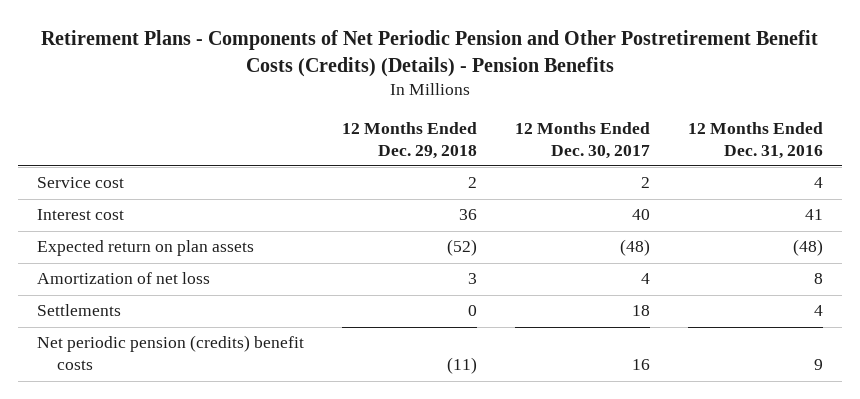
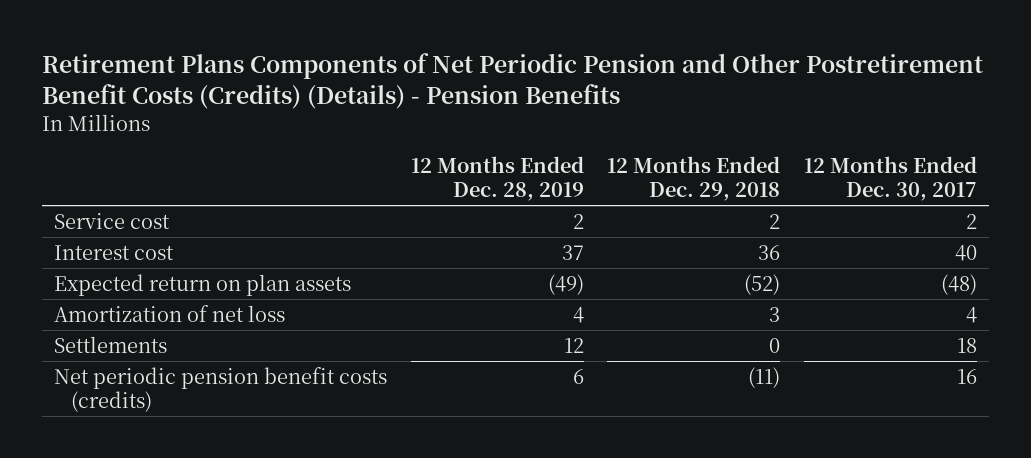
[40,29,818,77] Retirement Plans - Components of Net Periodic Pension and Other Postretirement Benefit Costs (Credits) (Details) - Pension Benefits -> [42,52,984,109] Retirement Plans Components of Net Periodic Pension and Other Postretirement Benefit Costs (Credits) (Details) - Pension Benefits
[688,121,824,159] 12 Months Ended Dec. 31, 2016 -> none
none -> [410,156,584,202] 12 Months Ended Dec. 28, 2019
[36,335,304,371] Net periodic pension (credits) benefit costs -> [53,366,387,412] Net periodic pension benefit costs (credits)

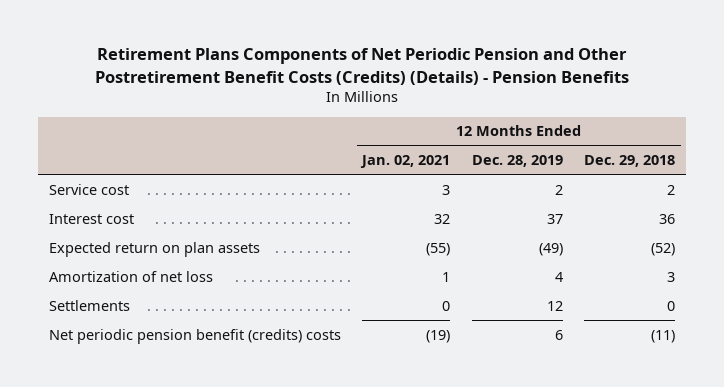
[803,156,977,202] 12 Months Ended Dec. 30, 2017 -> none
none -> [360,155,451,169] Jan. 02, 2021
[53,366,387,412] Net periodic pension benefit costs (credits) -> [48,328,341,344] Net periodic pension benefit (credits) costs

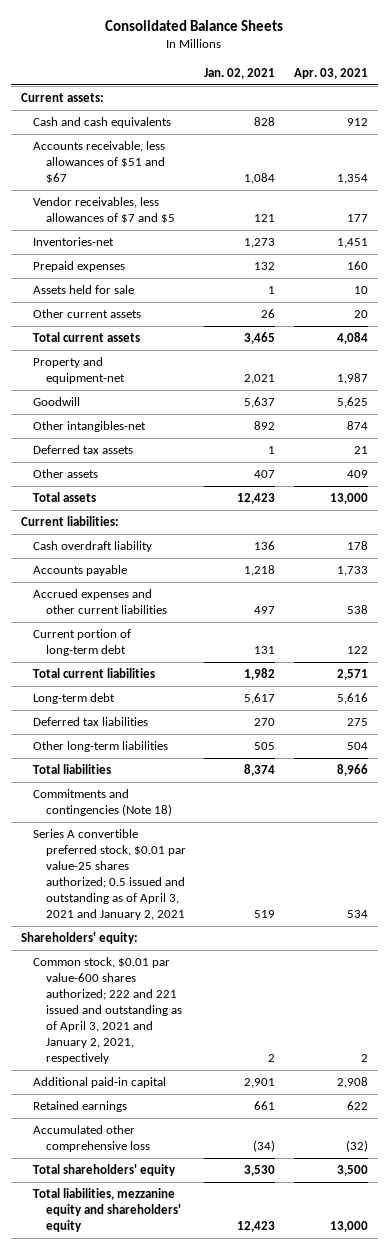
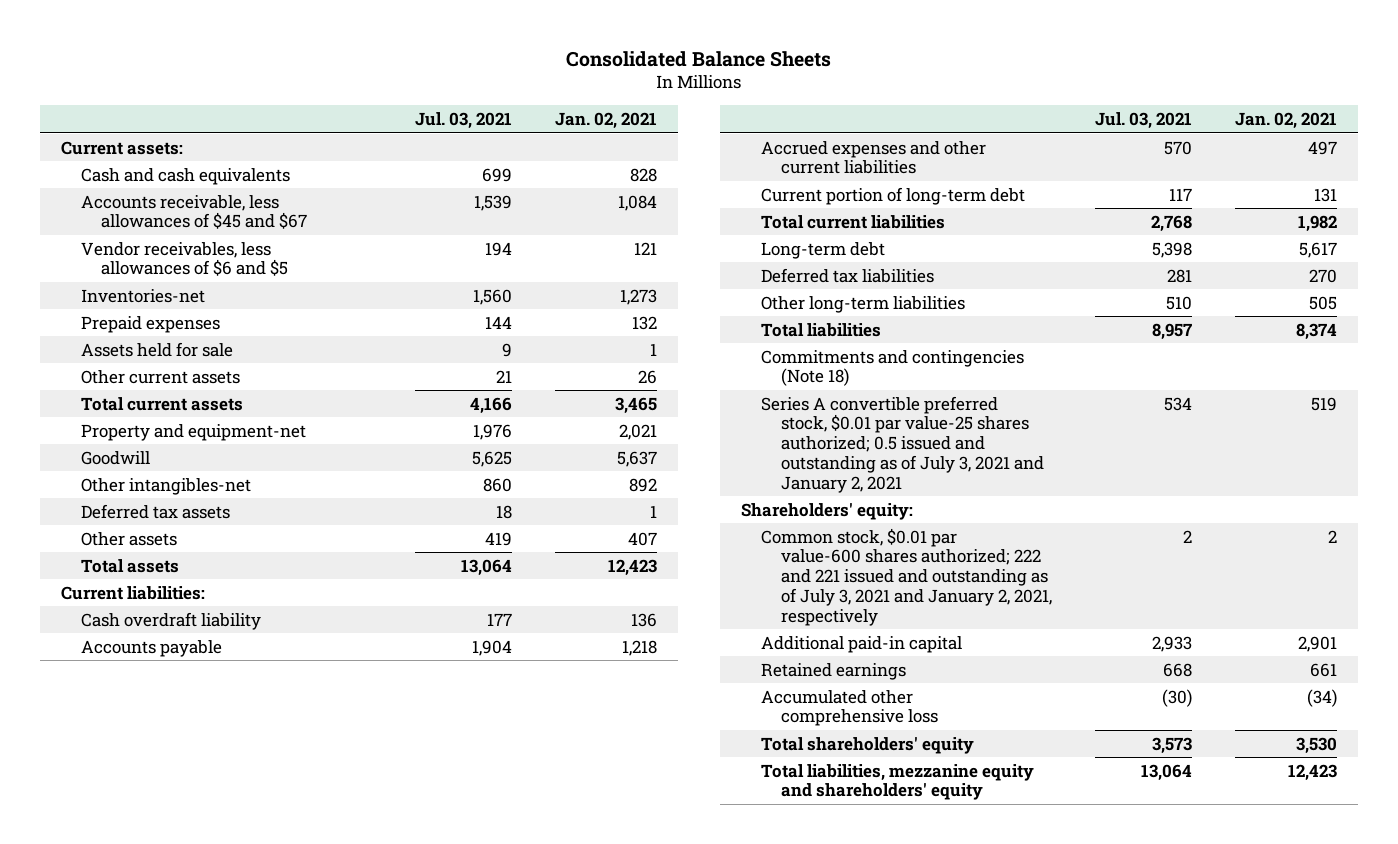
[294,68,369,80] Apr. 03, 2021 -> none
none -> [414,112,512,130] Jul. 03, 2021
[33,141,166,184] Accounts receivable, less allowances of $51 and $67 -> [80,194,307,230] Accounts receivable, less allowances of $45 and $67
[33,197,175,224] Vendor receivables, less allowances of $7 and $5 -> [80,241,288,277] Vendor receivables, less allowances of $6 and $5
[33,829,186,921] Series A convertible preferred stock, $0.01 par value-25 shares authorized; 0.5 issued and outstanding as of April 3, 2021 and January 2, 2021 -> [761,395,1044,493] Series A convertible preferred stock, $0.01 par value-25 shares authorized; 0.5 issued and outstanding as of July 3, 2021 and January 2, 2021
[33,957,182,1065] Common stock, $0.01 par value-600 shares authorized; 222 and 221 issued and outstanding as of April 3, 2021 and January 2, 2021, respectively -> [761,527,1052,626] Common stock, $0.01 par value-600 shares authorized; 222 and 221 issued and outstanding as of July 3, 2021 and January 2, 2021, respectively

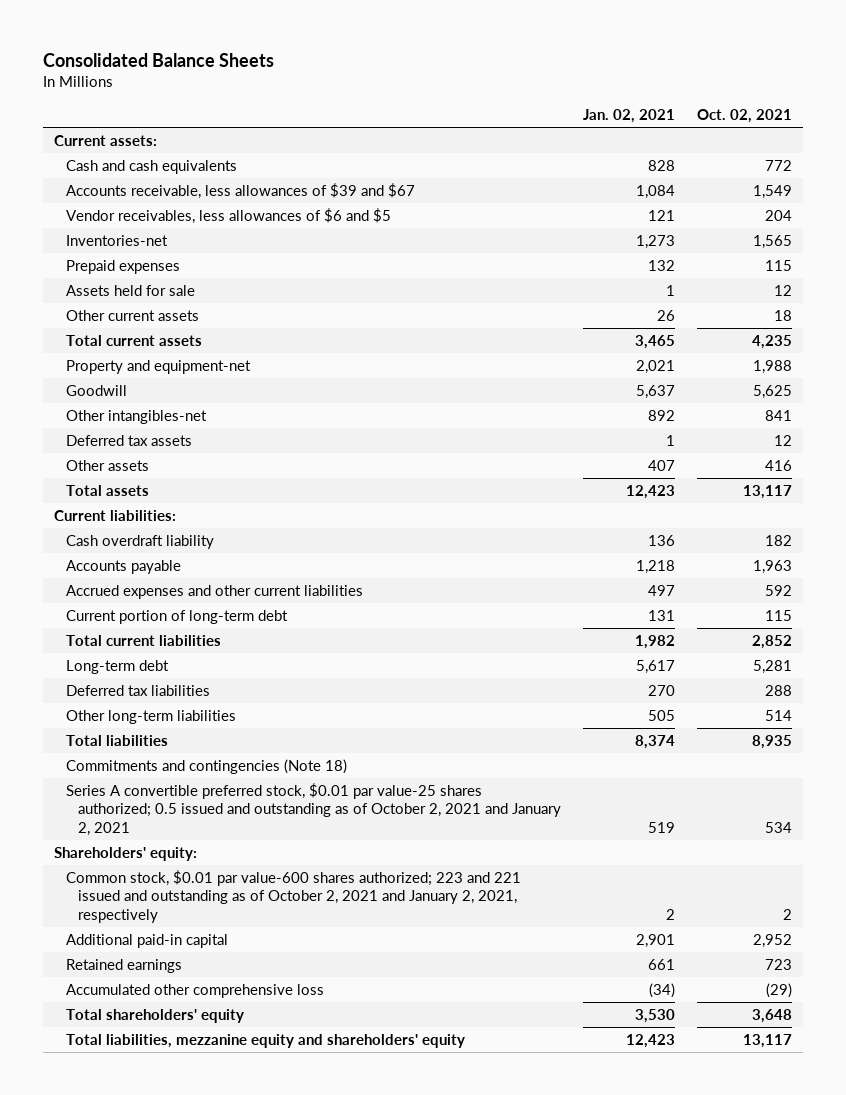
[414,112,512,130] Jul. 03, 2021 -> none
none -> [696,109,792,124] Oct. 02, 2021
[80,194,307,230] Accounts receivable, less allowances of $45 and $67 -> [66,182,416,199] Accounts receivable, less allowances of $39 and $67
[761,395,1044,493] Series A convertible preferred stock, $0.01 par value-25 shares authorized; 0.5 issued and outstanding as of July 3, 2021 and January 2, 2021 -> [66,782,562,837] Series A convertible preferred stock, $0.01 par value-25 shares authorized; 0.5 issued and outstanding as of October 2, 2021 and January 2, 2021
[761,527,1052,626] Common stock, $0.01 par value-600 shares authorized; 222 and 221 issued and outstanding as of July 3, 2021 and January 2, 2021, respectively -> [66,869,522,924] Common stock, $0.01 par value-600 shares authorized; 223 and 221 issued and outstanding as of October 2, 2021 and January 2, 2021, respectively

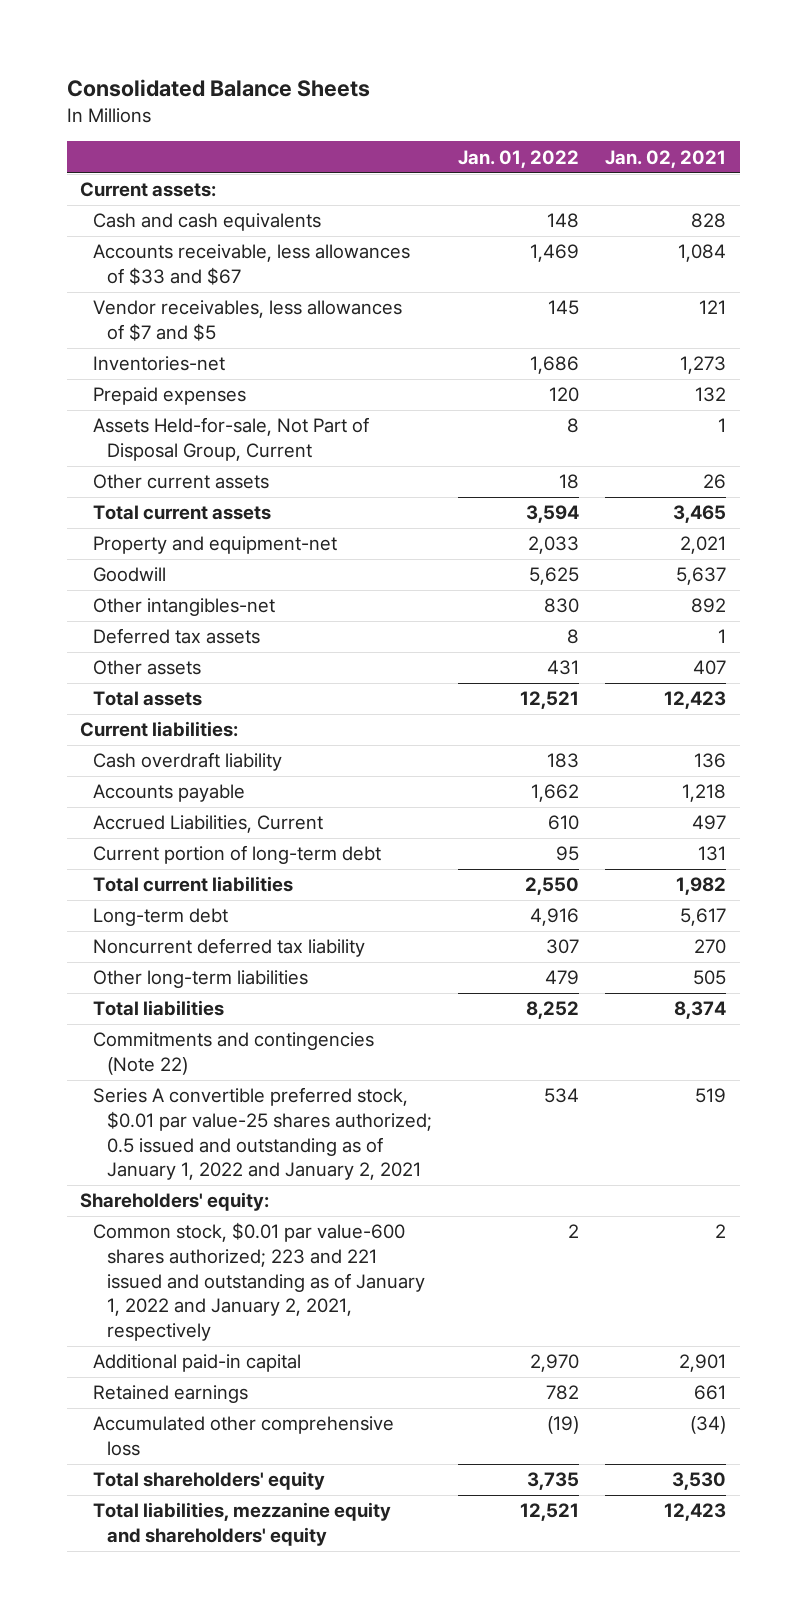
[696,109,792,124] Oct. 02, 2021 -> none
none -> [458,149,580,168] Jan. 01, 2022
[66,182,416,199] Accounts receivable, less allowances of $39 and $67 -> [93,244,411,286] Accounts receivable, less allowances of $33 and $67
[66,207,392,224] Vendor receivables, less allowances of $6 and $5 -> [93,300,403,342] Vendor receivables, less allowances of $7 and $5
[66,284,196,296] Assets held for sale -> [93,417,370,462] Assets Held-for-sale, Not Part of Disposal Group, Current
[66,584,364,599] Accrued expenses and other current liabilities -> [93,815,324,834] Accrued Liabilities, Current
[66,684,211,696] Deferred tax liabilities -> [93,938,366,958] Noncurrent deferred tax liability
[66,758,348,774] Commitments and contingencies (Note 18) -> [93,1032,375,1076] Commitments and contingencies (Note 22)
[66,782,562,837] Series A convertible preferred stock, $0.01 par value-25 shares authorized; 0.5 issued and outstanding as of October 2, 2021 and January 2, 2021 -> [93,1087,432,1181] Series A convertible preferred stock, $0.01 par value-25 shares authorized; 0.5 issued and outstanding as of January 1, 2022 and January 2, 2021
[66,869,522,924] Common stock, $0.01 par value-600 shares authorized; 223 and 221 issued and outstanding as of October 2, 2021 and January 2, 2021, respectively -> [93,1222,425,1342] Common stock, $0.01 par value-600 shares authorized; 223 and 221 issued and outstanding as of January 1, 2022 and January 2, 2021, respectively

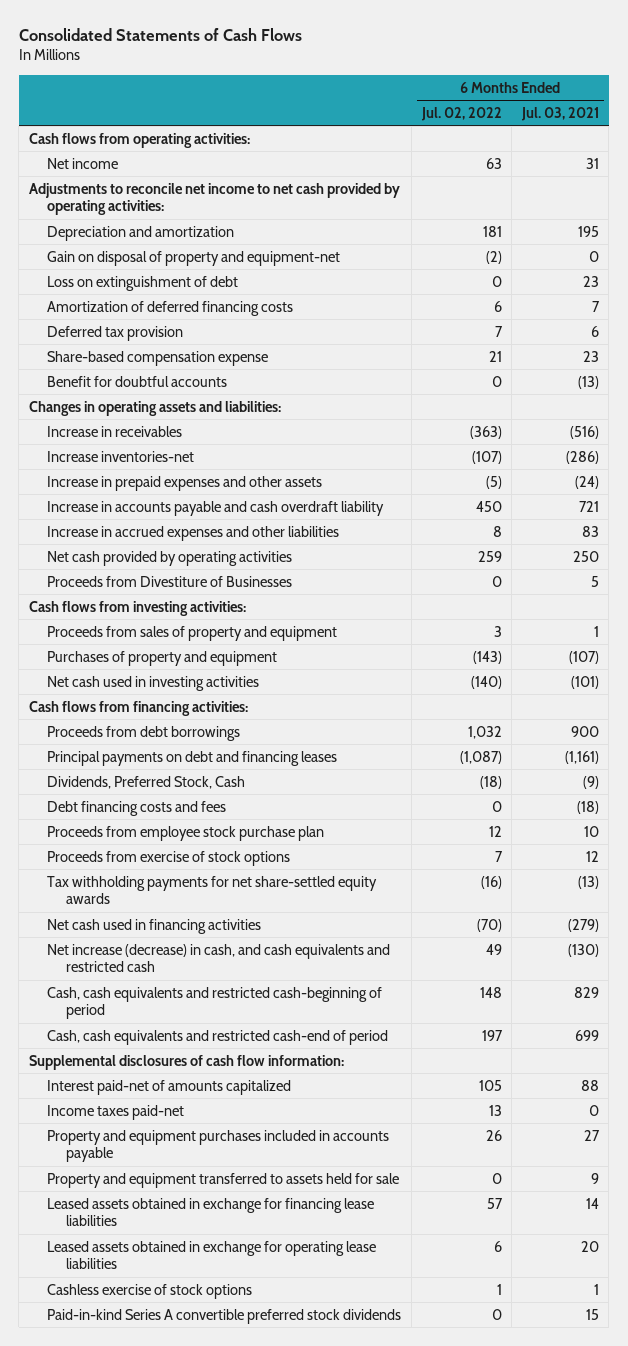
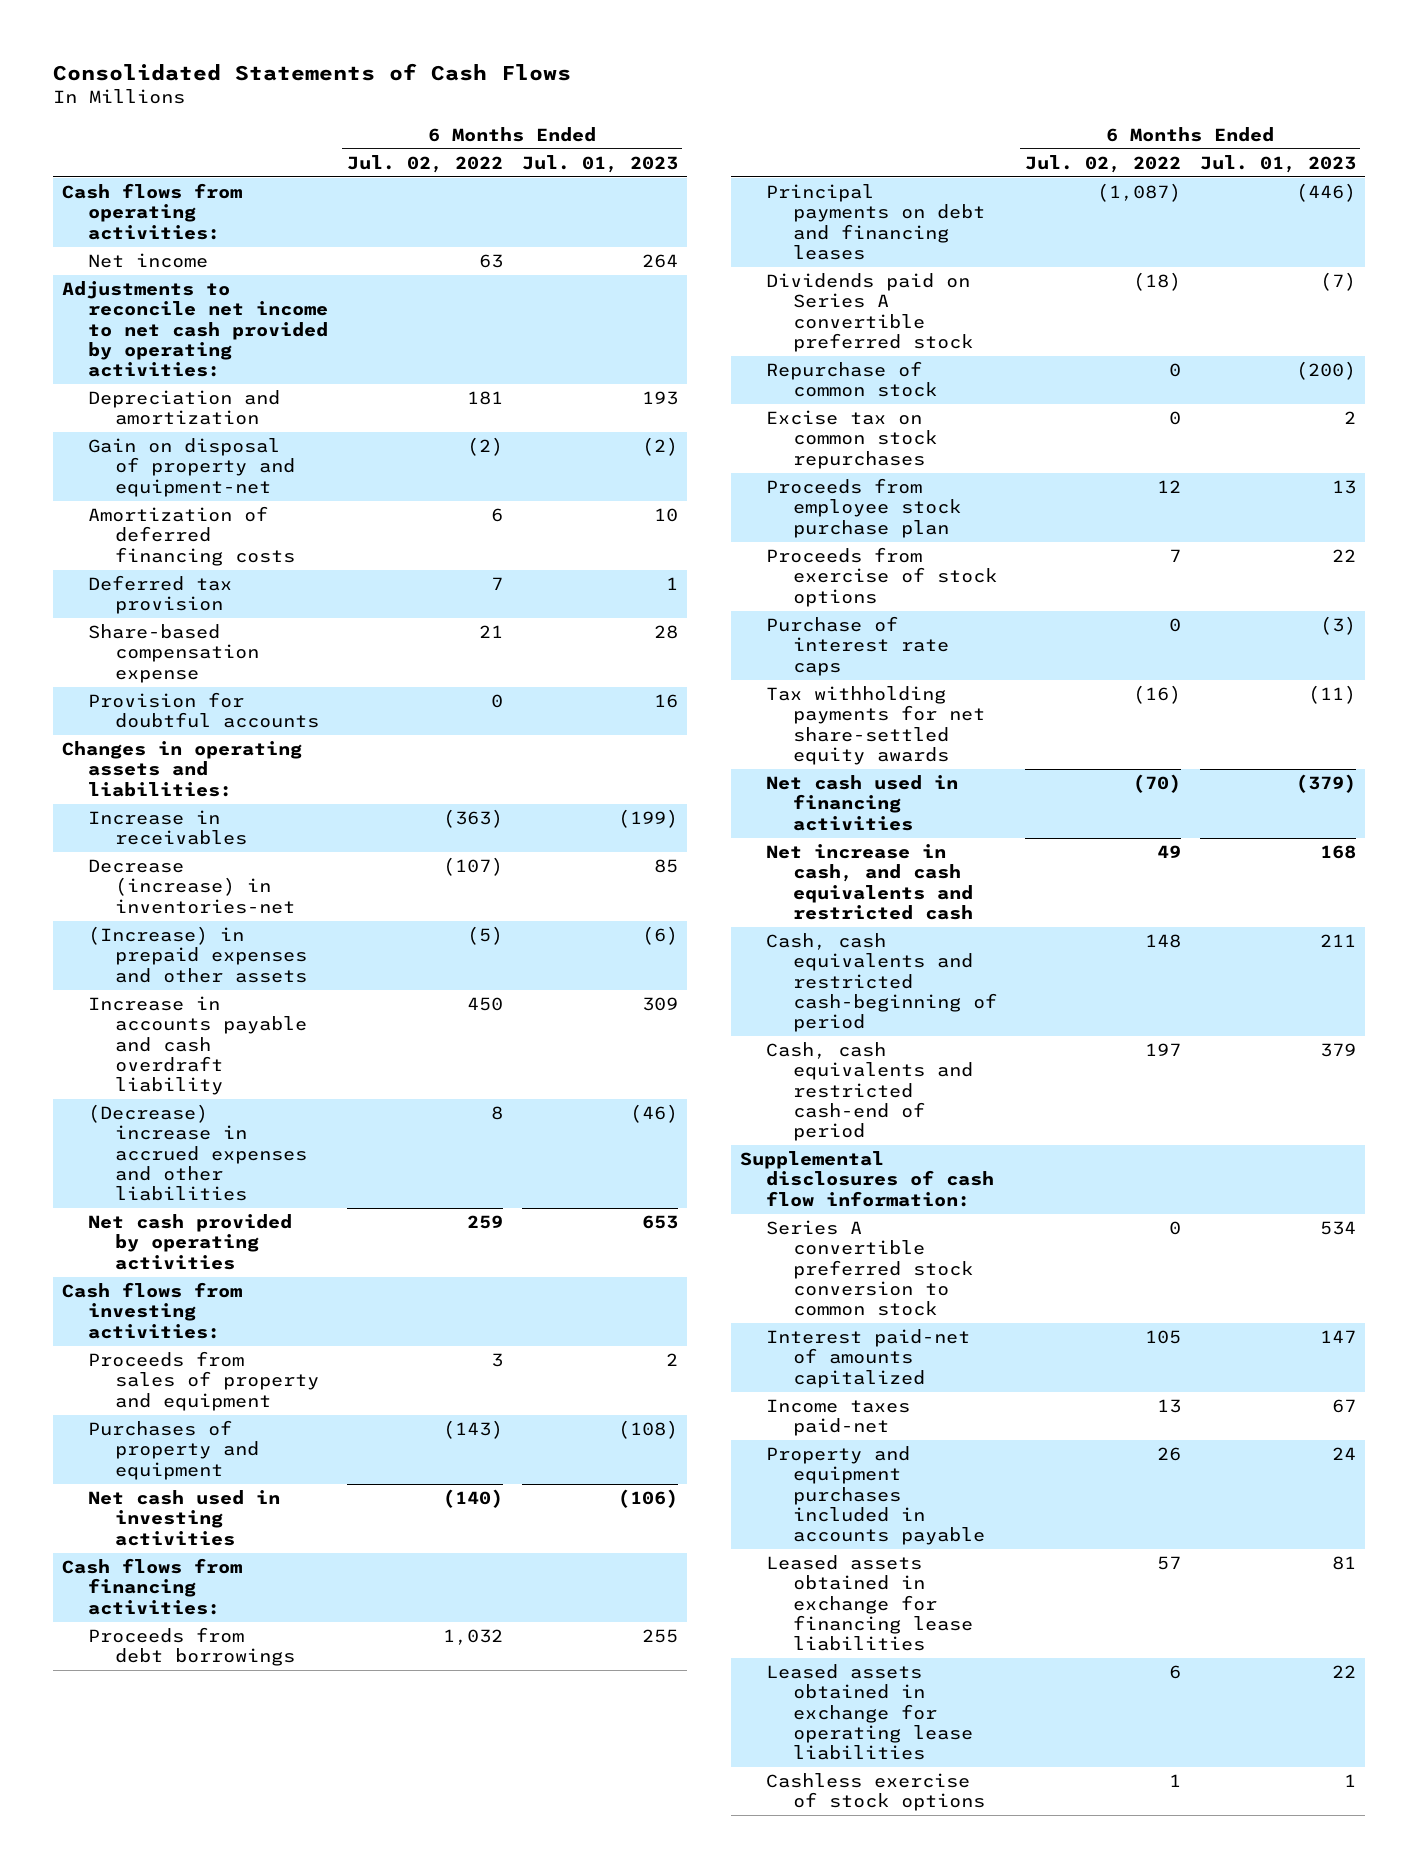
[520,106,599,121] Jul. 03, 2021 -> none
none -> [521,154,678,173] Jul. 01, 2023
[47,275,239,291] Loss on extinguishment of debt -> none
[47,375,228,387] Benefit for doubtful accounts -> [88,692,319,729] Provision for doubtful accounts
[47,450,195,462] Increase inventories-net -> [88,859,295,914] Decrease (increase) in inventories-net
[47,475,323,491] Increase in prepaid expenses and other assets -> [88,926,307,983] (Increase) in prepaid expenses and other assets
[47,525,340,541] Increase in accrued expenses and other liabilities -> [88,1104,307,1202] (Decrease) increase in accrued expenses and other liabilities
[47,575,293,587] Proceeds from Divestiture of Businesses -> none
[47,800,227,816] Debt financing costs and fees -> none
[47,775,246,789] Dividends, Preferred Stock, Cash -> [766,273,973,353] Dividends paid on Series A convertible preferred stock
none -> [766,361,937,398] Repurchase of common stock
none -> [766,410,937,469] Excise tax on common stock repurchases
none -> [766,616,949,676] Purchase of interest rate caps
[47,943,391,973] Net increase (decrease) in cash, and cash equivalents and restricted cash -> [766,844,973,921] Net increase in cash, and cash equivalents and restricted cash
none -> [766,1220,973,1317] Series A convertible preferred stock conversion to common stock
[47,1172,400,1188] Property and equipment transferred to assets held for sale -> none
[47,1308,402,1324] Paid-in-kind Series A convertible preferred stock dividends -> none

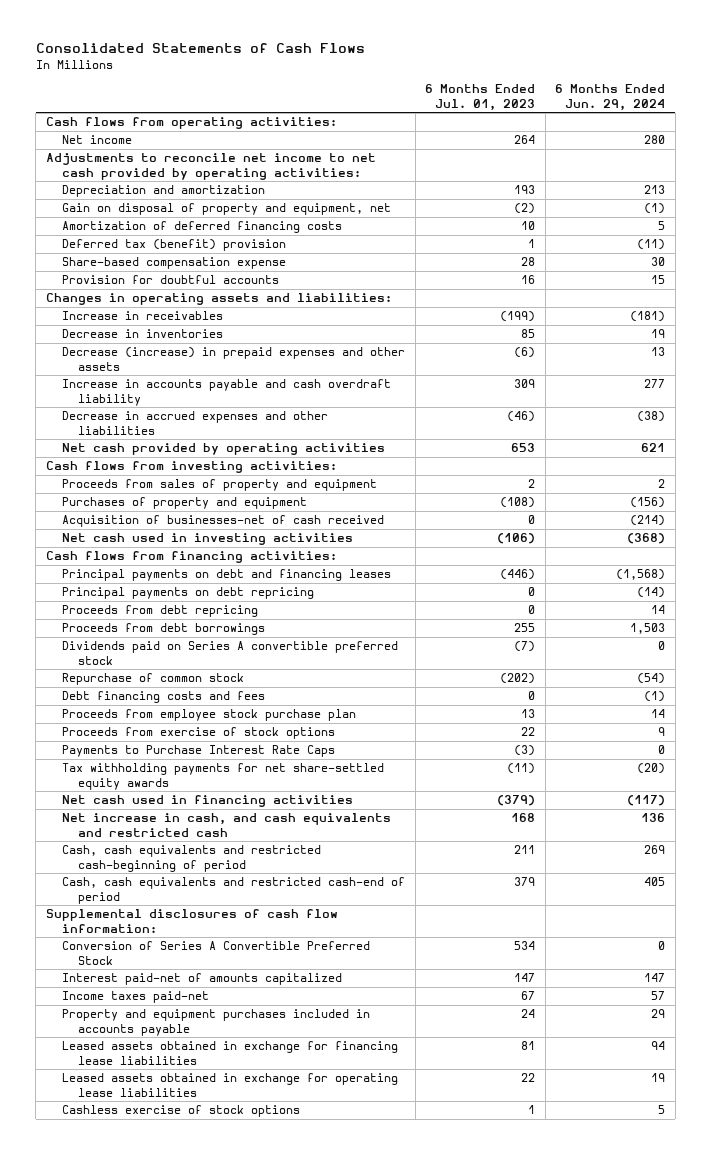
[346,154,503,173] Jul. 02, 2022 -> none
none -> [555,83,666,111] 6 Months Ended Jun. 29, 2024
[88,438,295,497] Gain on disposal of property and equipment-net -> [62,203,392,216] Gain on disposal of property and equipment, net
[88,575,233,615] Deferred tax provision -> [62,239,287,252] Deferred tax (benefit) provision
[88,859,295,914] Decrease (increase) in inventories-net -> [62,329,224,339] Decrease in inventories
[88,926,307,983] (Increase) in prepaid expenses and other assets -> [62,347,406,371] Decrease (increase) in prepaid expenses and other assets
[88,1104,307,1202] (Decrease) increase in accrued expenses and other liabilities -> [62,411,329,435] Decrease in accrued expenses and other liabilities
none -> [62,515,385,528] Acquisition of businesses-net of cash received
none -> [62,587,315,600] Principal payments on debt repricing
none -> [62,605,259,618] Proceeds from debt repricing
[88,1627,295,1667] Proceeds from debt borrowings -> [62,623,266,636] Proceeds from debt borrowings
[766,410,937,469] Excise tax on common stock repurchases -> none
[1295,361,1356,381] (200) -> [500,673,536,685] (202)
none -> [62,691,266,704] Debt financing costs and fees
[766,616,949,676] Purchase of interest rate caps -> [62,745,336,758] Payments to Purchase Interest Rate Caps
[766,1220,973,1317] Series A convertible preferred stock conversion to common stock -> [62,941,371,965] Conversion of Series A Convertible Preferred Stock

